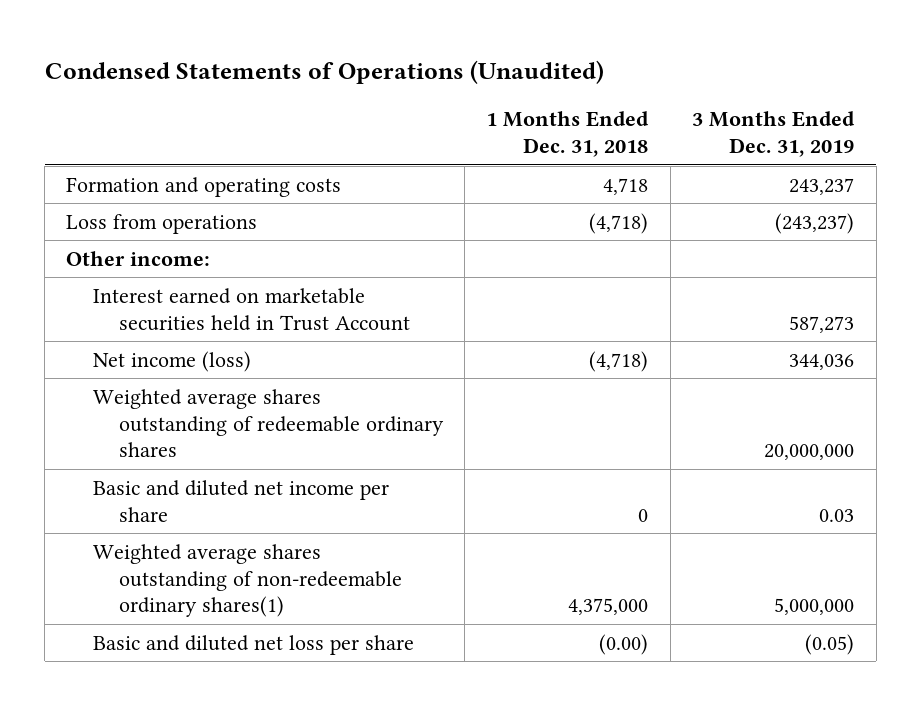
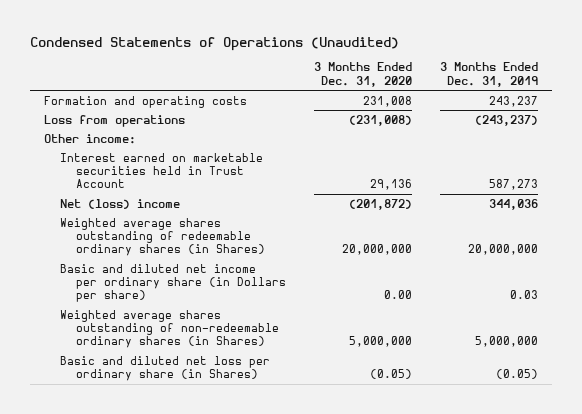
[486,111,650,158] 1 Months Ended Dec. 31, 2018 -> none
none -> [314,62,413,87] 3 Months Ended Dec. 31, 2020
[92,350,251,372] Net income (loss) -> [60,198,181,209] Net (loss) income
[92,388,444,458] Weighted average shares outstanding of redeemable ordinary shares -> [60,217,266,257] Weighted average shares outstanding of redeemable ordinary shares (in Shares)
[92,479,389,522] Basic and diluted net income per share -> [60,263,287,303] Basic and diluted net income per ordinary share (in Dollars per share)
[92,543,402,618] Weighted average shares outstanding of non-redeemable ordinary shares(1) -> [60,309,280,349] Weighted average shares outstanding of non-redeemable ordinary shares (in Shares)
[92,634,414,655] Basic and diluted net loss per share -> [60,355,271,381] Basic and diluted net loss per ordinary share (in Shares)

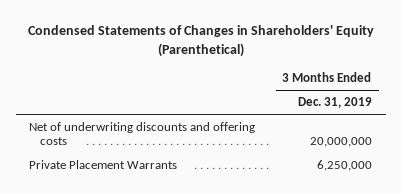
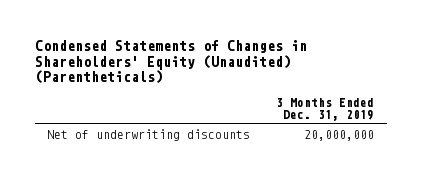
[27,24,374,57] Condensed Statements of Changes in Shareholders' Equity (Parenthetical) -> [34,39,307,85] Condensed Statements of Changes in Shareholders' Equity (Unaudited) (Parentheticals)
[29,160,178,170] Private Placement Warrants -> none
[29,122,256,146] Net of underwriting discounts and offering costs -> [47,129,251,142] Net of underwriting discounts

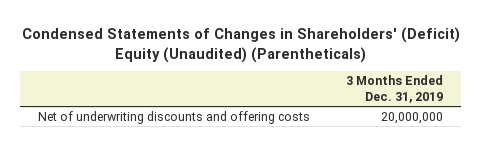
[34,39,307,85] Condensed Statements of Changes in Shareholders' Equity (Unaudited) (Parentheticals) -> [21,27,460,63] Condensed Statements of Changes in Shareholders' (Deficit) Equity (Unaudited) (Parentheticals)
[47,129,251,142] Net of underwriting discounts -> [38,110,311,124] Net of underwriting discounts and offering costs

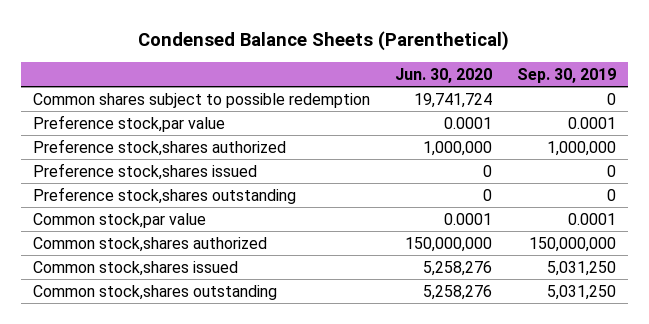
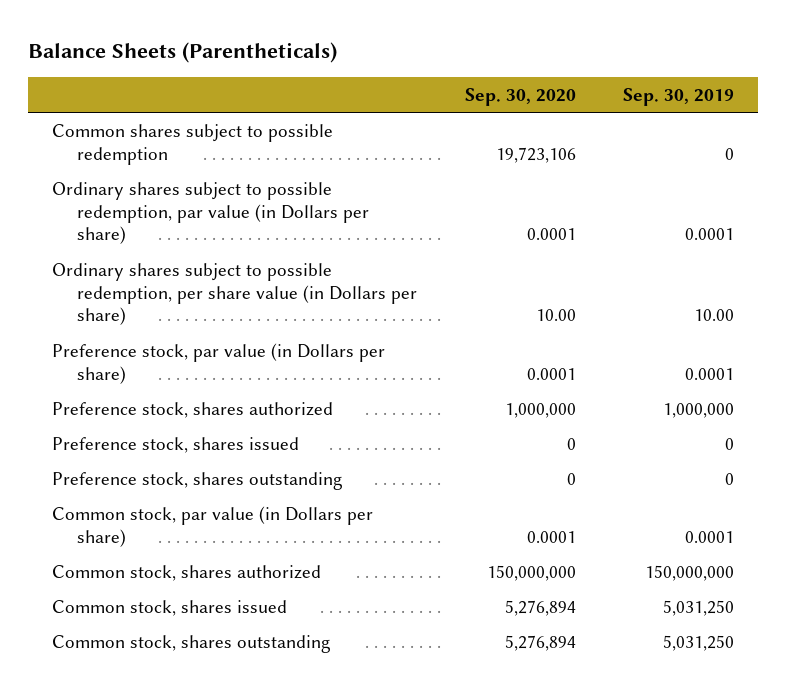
[138,30,510,51] Condensed Balance Sheets (Parenthetical) -> [28,41,338,63] Balance Sheets (Parentheticals)
[394,67,492,83] Jun. 30, 2020 -> none
none -> [464,87,576,106] Sep. 30, 2020
none -> [52,181,370,245] Ordinary shares subject to possible redemption, par value (in Dollars per share)
none -> [52,262,418,326] Ordinary shares subject to possible redemption, per share value (in Dollars per share)
[33,114,226,132] Preference stock,par value -> [52,342,386,384] Preference stock, par value (in Dollars per share)
[33,138,287,156] Preference stock,shares authorized -> [52,401,334,418] Preference stock, shares authorized
[33,162,258,180] Preference stock,shares issued -> [52,436,300,453] Preference stock, shares issued
[33,186,297,204] Preference stock,shares outstanding -> [52,471,343,490] Preference stock, shares outstanding
[33,212,207,228] Common stock,par value -> [52,505,374,547] Common stock, par value (in Dollars per share)
[33,236,268,252] Common stock,shares authorized -> [52,564,322,581] Common stock, shares authorized
[33,260,239,276] Common stock,shares issued -> [52,599,288,616] Common stock, shares issued
[33,284,278,300] Common stock,shares outstanding -> [52,634,331,653] Common stock, shares outstanding

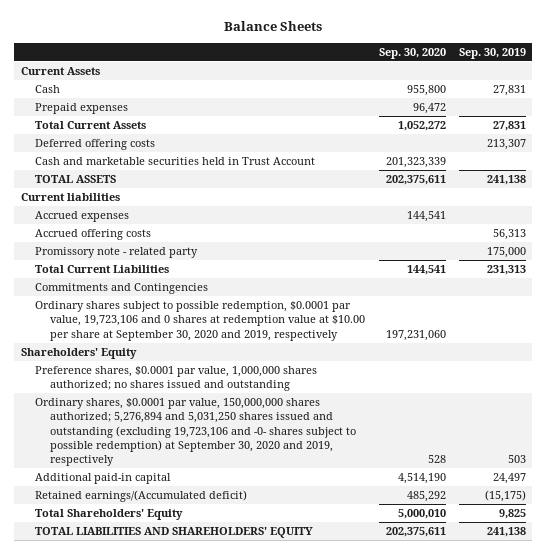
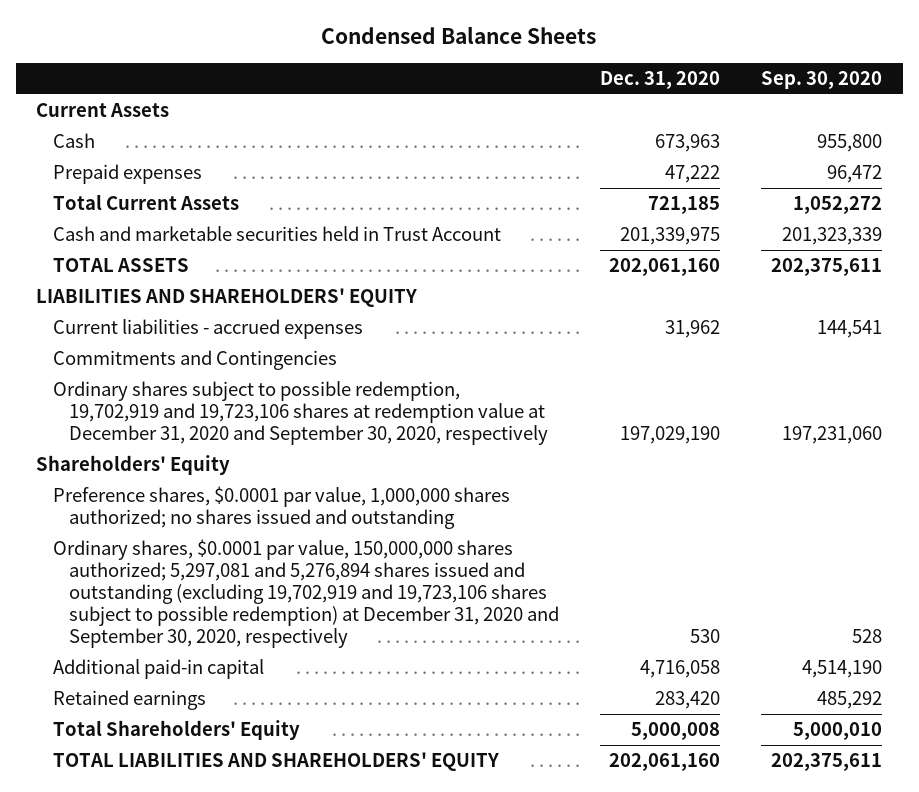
[224,21,323,32] Balance Sheets -> [321,26,597,45] Condensed Balance Sheets
[458,47,526,59] Sep. 30, 2019 -> none
none -> [600,70,721,89] Dec. 31, 2020
[35,139,156,151] Deferred offering costs -> none
[20,193,120,202] Current liabilities -> none
[35,229,152,241] Accrued offering costs -> none
[35,247,199,259] Promissory note - related party -> none
[35,265,170,274] Total Current Liabilities -> none
none -> [36,288,418,308] LIABILITIES AND SHAREHOLDERS' EQUITY
[35,211,130,223] Accrued expenses -> [52,319,363,340] Current liabilities - accrued expenses
[35,301,366,341] Ordinary shares subject to possible redemption, $0.0001 par value, 19,723,106 and 0 shares at redemption value at $10.00 per share at September 30, 2020 and 2019, respectively -> [52,381,549,446] Ordinary shares subject to possible redemption, 19,702,919 and 19,723,106 shares at redemption value at December 31, 2020 and September 30, 2020, respectively
[35,398,357,467] Ordinary shares, $0.0001 par value, 150,000,000 shares authorized; 5,276,894 and 5,031,250 shares issued and outstanding (excluding 19,723,106 and -0- shares subject to possible redemption) at September 30, 2020 and 2019, respectively -> [52,539,560,649] Ordinary shares, $0.0001 par value, 150,000,000 shares authorized; 5,297,081 and 5,276,894 shares issued and outstanding (excluding 19,702,919 and 19,723,106 shares subject to possible redemption) at December 31, 2020 and September 30, 2020, respectively
[35,490,248,503] Retained earnings/(Accumulated deficit) -> [52,690,206,711] Retained earnings

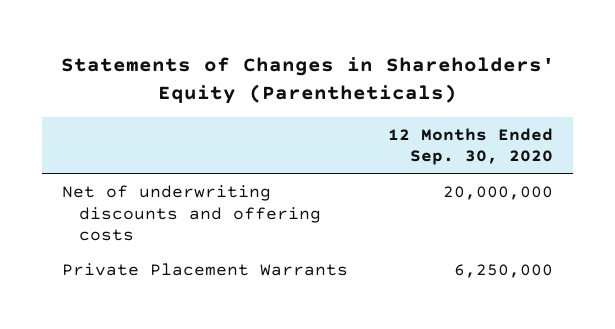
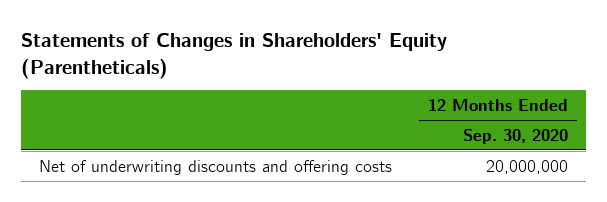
[62,262,349,276] Private Placement Warrants -> none

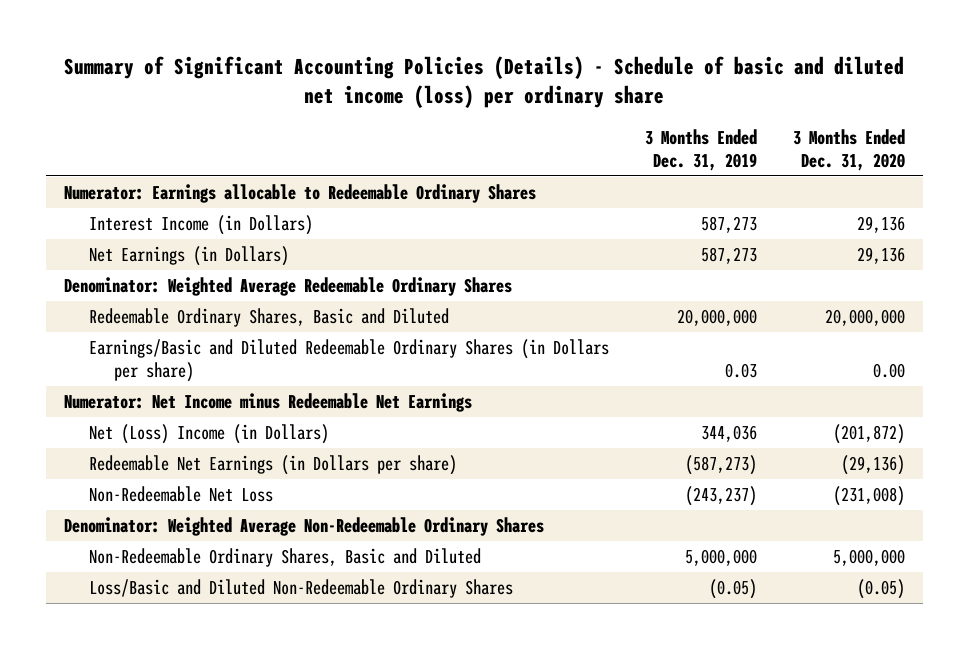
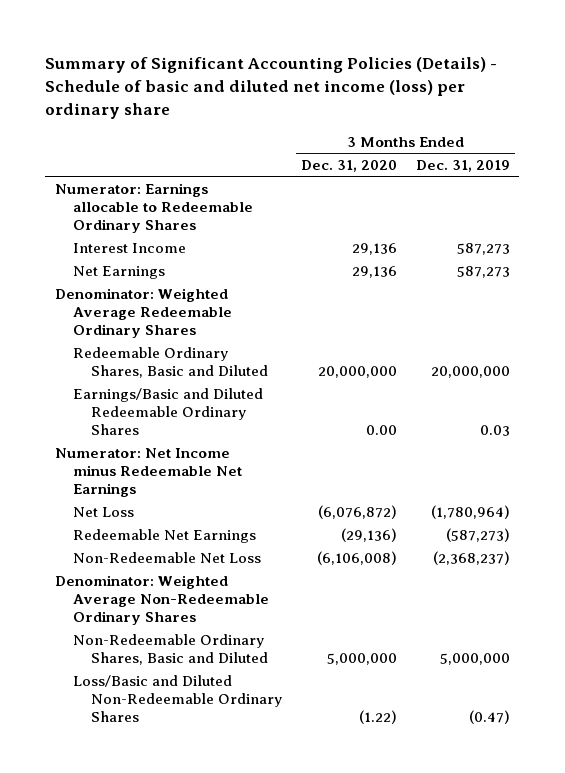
[88,214,313,235] Interest Income (in Dollars) -> [73,242,187,253] Interest Income
[88,245,289,266] Net Earnings (in Dollars) -> [73,265,166,279] Net Earnings
[88,338,609,382] Earnings/Basic and Diluted Redeemable Ordinary Shares (in Dollars per share) -> [73,387,264,435] Earnings/Basic and Diluted Redeemable Ordinary Shares
[88,423,329,444] Net (Loss) Income (in Dollars) -> [73,506,135,517] Net Loss
[700,424,757,442] 344,036 -> [430,504,510,519] (1,780,964)
[832,423,905,444] (201,872) -> [318,504,398,519] (6,076,872)
[88,454,457,475] Redeemable Net Earnings (in Dollars per share) -> [73,528,257,543] Redeemable Net Earnings
[684,485,757,506] (243,237) -> [432,550,510,565] (2,368,237)
[832,485,905,506] (231,008) -> [317,550,398,565] (6,106,008)
[708,578,757,599] (0.05) -> [468,709,510,724] (0.47)
[856,578,905,599] (0.05) -> [359,709,398,724] (1.22)

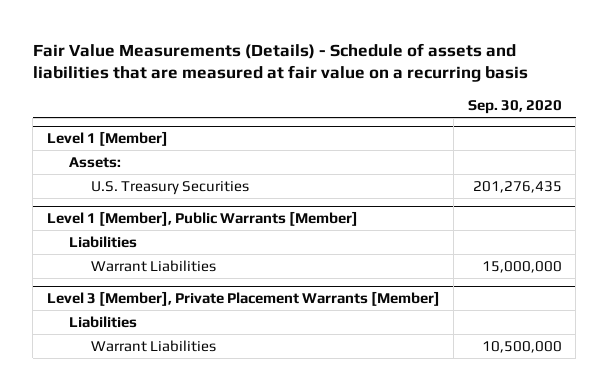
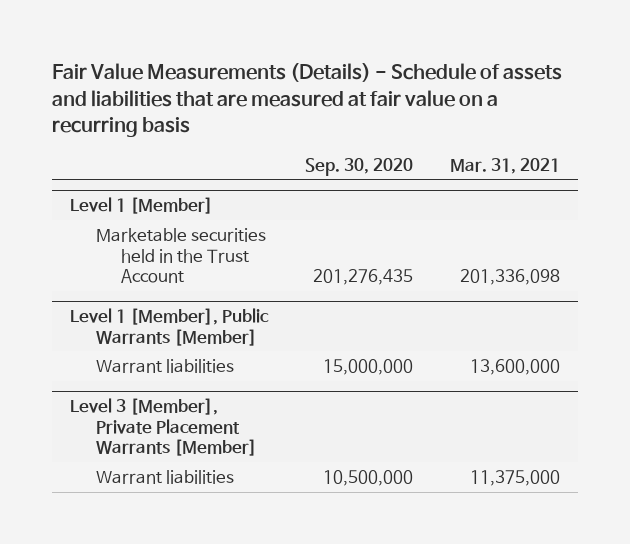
none -> [449,157,560,174] Mar. 31, 2021
[68,156,121,168] Assets: -> none
[90,180,249,195] U.S. Treasury Securities -> [95,227,266,284] Marketable securities held in the Trust Account
[68,235,137,248] Liabilities -> none
[90,259,216,272] Warrant Liabilities -> [95,358,234,373] Warrant liabilities
[68,315,137,328] Liabilities -> none
[90,339,216,352] Warrant Liabilities -> [95,469,234,484] Warrant liabilities

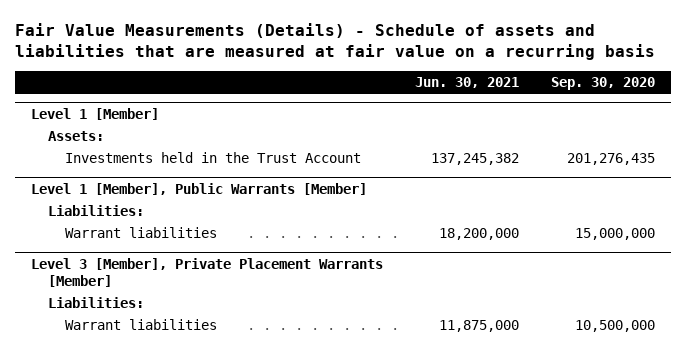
[449,157,560,174] Mar. 31, 2021 -> none
none -> [415,77,520,89] Jun. 30, 2021
none -> [47,131,104,142] Assets:
[95,227,266,284] Marketable securities held in the Trust Account -> [64,152,361,164] Investments held in the Trust Account
none -> [47,205,144,217] Liabilities:
none -> [47,297,144,309] Liabilities:

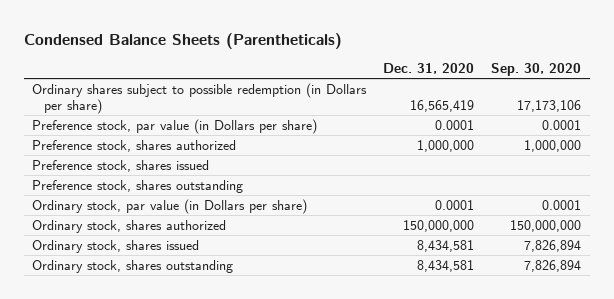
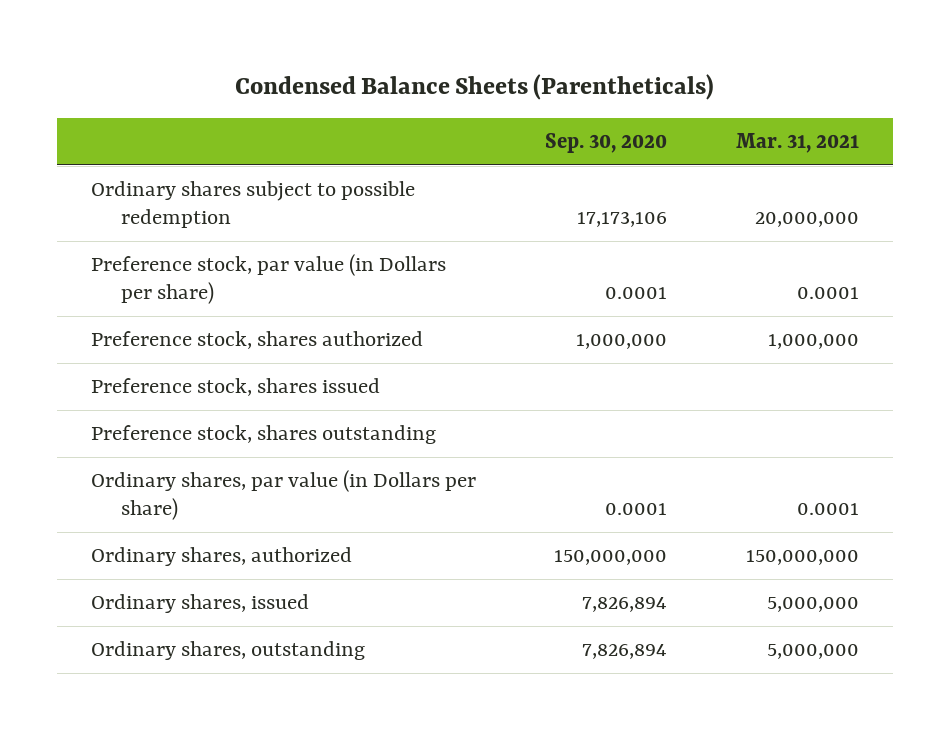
[383,62,475,74] Dec. 31, 2020 -> none
none -> [735,133,859,154] Mar. 31, 2021
[32,82,368,114] Ordinary shares subject to possible redemption (in Dollars per share) -> [91,181,416,229] Ordinary shares subject to possible redemption
[32,198,308,214] Ordinary stock, par value (in Dollars per share) -> [91,470,477,521] Ordinary shares, par value (in Dollars per share)
[32,219,227,233] Ordinary stock, shares authorized -> [91,547,353,567] Ordinary shares, authorized
[32,239,200,253] Ordinary stock, shares issued -> [91,594,310,614] Ordinary shares, issued
[32,259,234,273] Ordinary stock, shares outstanding -> [91,641,366,661] Ordinary shares, outstanding

